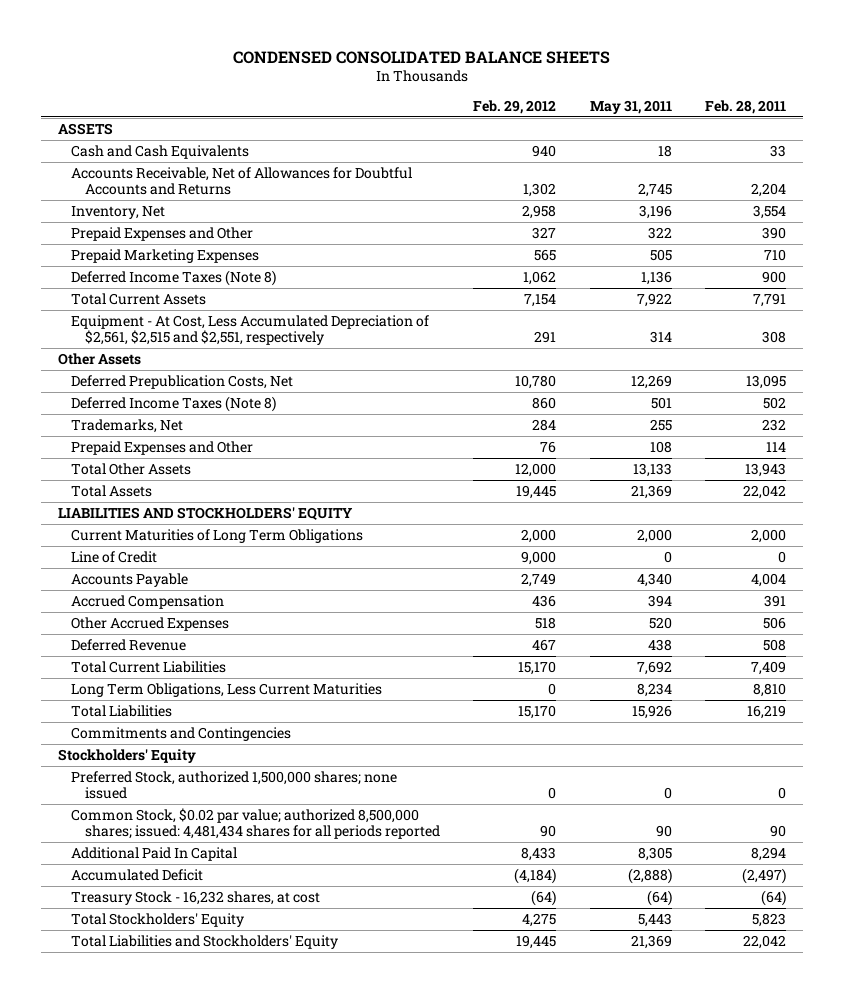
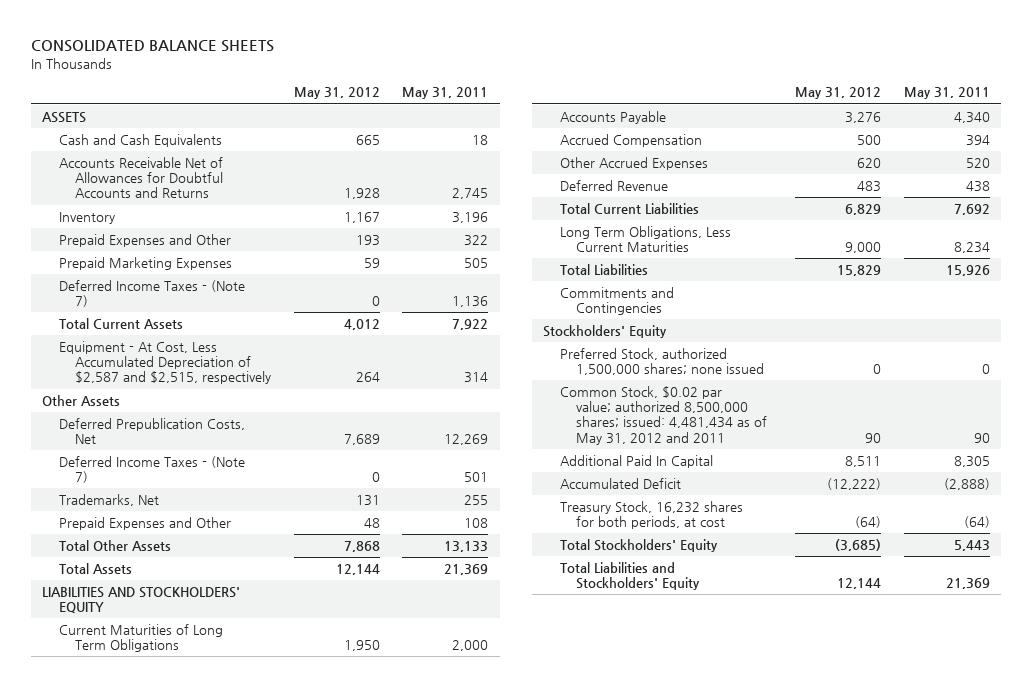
[232,50,610,64] CONDENSED CONSOLIDATED BALANCE SHEETS -> [30,40,274,53] CONSOLIDATED BALANCE SHEETS
[473,99,557,114] Feb. 29, 2012 -> none
[705,99,787,114] Feb. 28, 2011 -> none
none -> [293,87,380,100] May 31, 2012
[71,166,413,196] Accounts Receivable, Net of Allowances for Doubtful Accounts and Returns -> [58,157,224,199] Accounts Receivable Net of Allowances for Doubtful Accounts and Returns
[71,205,166,219] Inventory, Net -> [58,212,115,225] Inventory
[71,269,277,286] Deferred Income Taxes (Note 8) -> [58,280,245,308] Deferred Income Taxes - (Note 7)
[71,314,430,346] Equipment - At Cost, Less Accumulated Depreciation of $2,561, $2,515 and $2,551, respectively -> [58,341,272,385] Equipment - At Cost, Less Accumulated Depreciation of $2,587 and $2,515, respectively
[71,395,277,412] Deferred Income Taxes (Note 8) -> [58,456,245,484] Deferred Income Taxes - (Note 7)
[71,550,158,563] Line of Credit -> none
[71,807,440,840] Common Stock, $0.02 par value; authorized 8,500,000 shares; issued: 4,481,434 shares for all periods reported -> [559,386,768,445] Common Stock, $0.02 par value; authorized 8,500,000 shares; issued: 4,481,434 as of May 31, 2012 and 2011
[71,890,321,905] Treasury Stock - 16,232 shares, at cost -> [559,501,743,530] Treasury Stock, 16,232 shares for both periods, at cost

